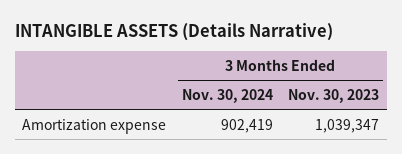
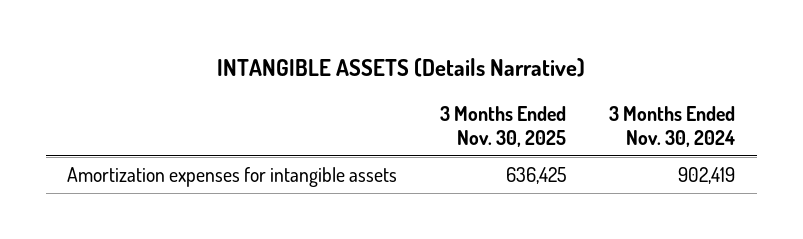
[288,88,380,103] Nov. 30, 2023 -> none
none -> [440,105,567,147] 3 Months Ended Nov. 30, 2025
[22,118,167,134] Amortization expense -> [67,166,398,187] Amortization expenses for intangible assets

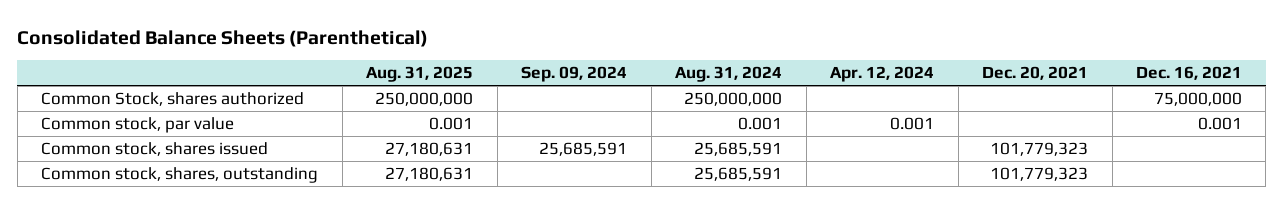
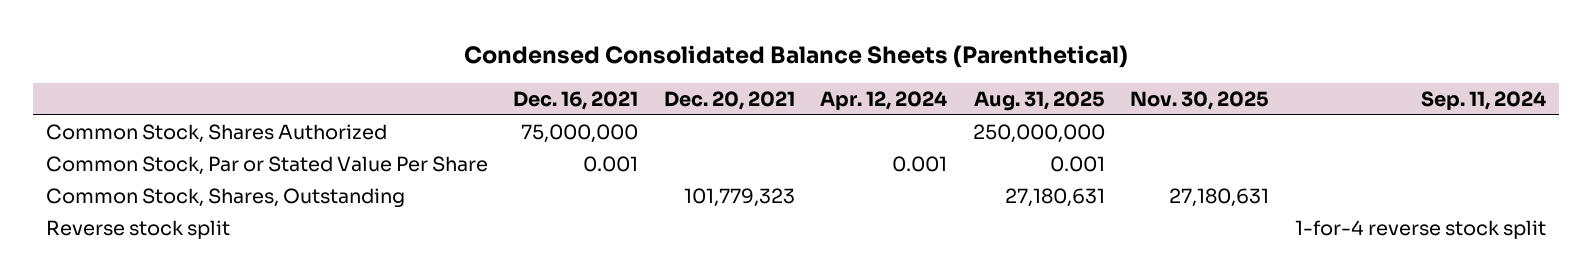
[17,29,429,47] Consolidated Balance Sheets (Parenthetical) -> [463,45,1128,69] Condensed Consolidated Balance Sheets (Parenthetical)
[521,66,628,83] Sep. 09, 2024 -> none
[675,66,783,83] Aug. 31, 2024 -> none
none -> [1130,91,1270,111] Nov. 30, 2025
none -> [1421,91,1547,111] Sep. 11, 2024
[41,142,269,157] Common stock, shares issued -> none
[41,92,305,107] Common Stock, shares authorized -> [45,124,387,144] Common Stock, Shares Authorized
[41,117,235,134] Common stock, par value -> [45,156,488,176] Common Stock, Par or Stated Value Per Share
[41,167,319,184] Common stock, shares, outstanding -> [45,188,405,209] Common Stock, Shares, Outstanding
none -> [45,220,230,240] Reverse stock split

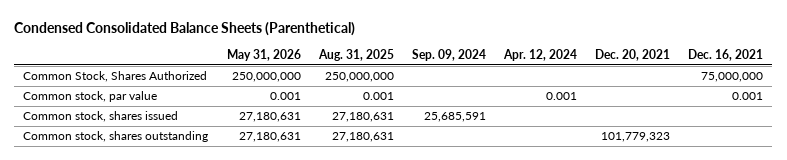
[1130,91,1270,111] Nov. 30, 2025 -> none
[1421,91,1547,111] Sep. 11, 2024 -> none
none -> [226,49,301,62] May 31, 2026
none -> [411,49,486,62] Sep. 09, 2024
[45,220,230,240] Reverse stock split -> none
[45,156,488,176] Common Stock, Par or Stated Value Per Share -> [23,91,158,103] Common stock, par value
none -> [23,111,179,123] Common stock, shares issued
[45,188,405,209] Common Stock, Shares, Outstanding -> [23,131,209,143] Common stock, shares outstanding

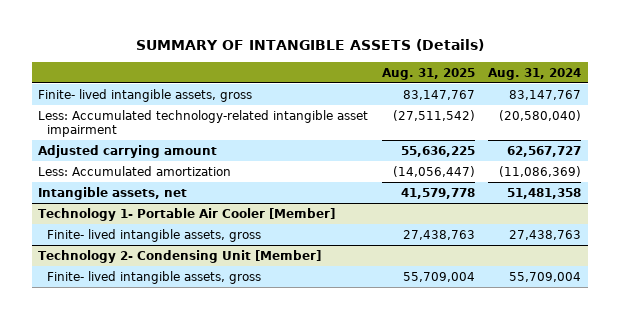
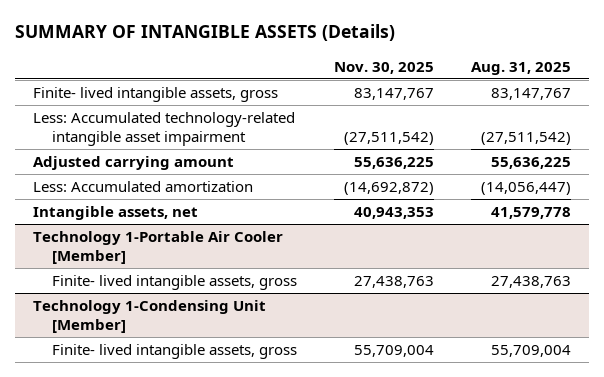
[487,67,581,80] Aug. 31, 2024 -> none
none -> [334,61,435,74] Nov. 30, 2025
[38,207,336,221] Technology 1- Portable Air Cooler [Member] -> [33,230,284,264] Technology 1-Portable Air Cooler [Member]
[38,249,322,263] Technology 2- Condensing Unit [Member] -> [33,299,267,333] Technology 1-Condensing Unit [Member]

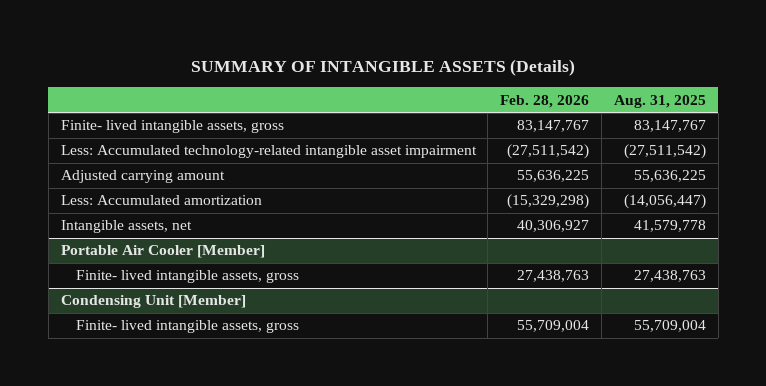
[334,61,435,74] Nov. 30, 2025 -> none
none -> [500,94,590,108] Feb. 28, 2026
[33,230,284,264] Technology 1-Portable Air Cooler [Member] -> [60,245,265,259] Portable Air Cooler [Member]
[33,299,267,333] Technology 1-Condensing Unit [Member] -> [60,295,246,309] Condensing Unit [Member]

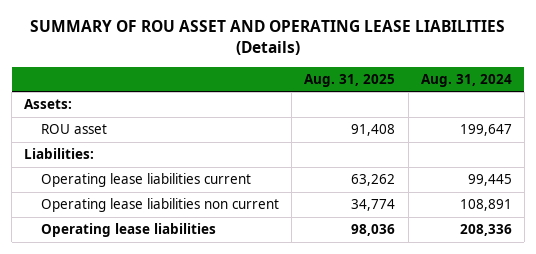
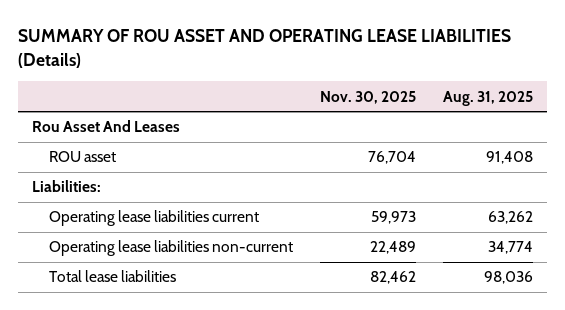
[420,73,512,87] Aug. 31, 2024 -> none
none -> [320,90,417,104] Nov. 30, 2025
[24,99,73,110] Assets: -> none
none -> [31,120,180,133] Rou Asset And Leases
[41,198,280,213] Operating lease liabilities non current -> [49,240,294,257] Operating lease liabilities non-current
[41,223,217,238] Operating lease liabilities -> [49,270,177,283] Total lease liabilities

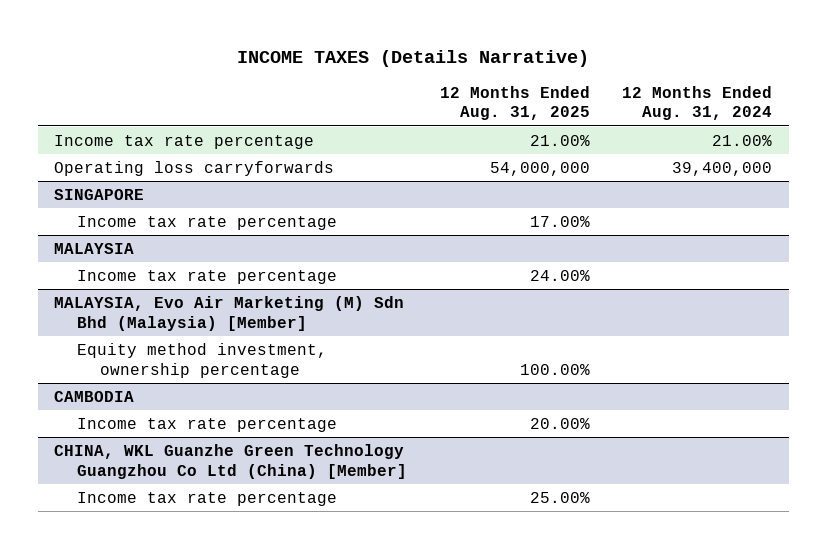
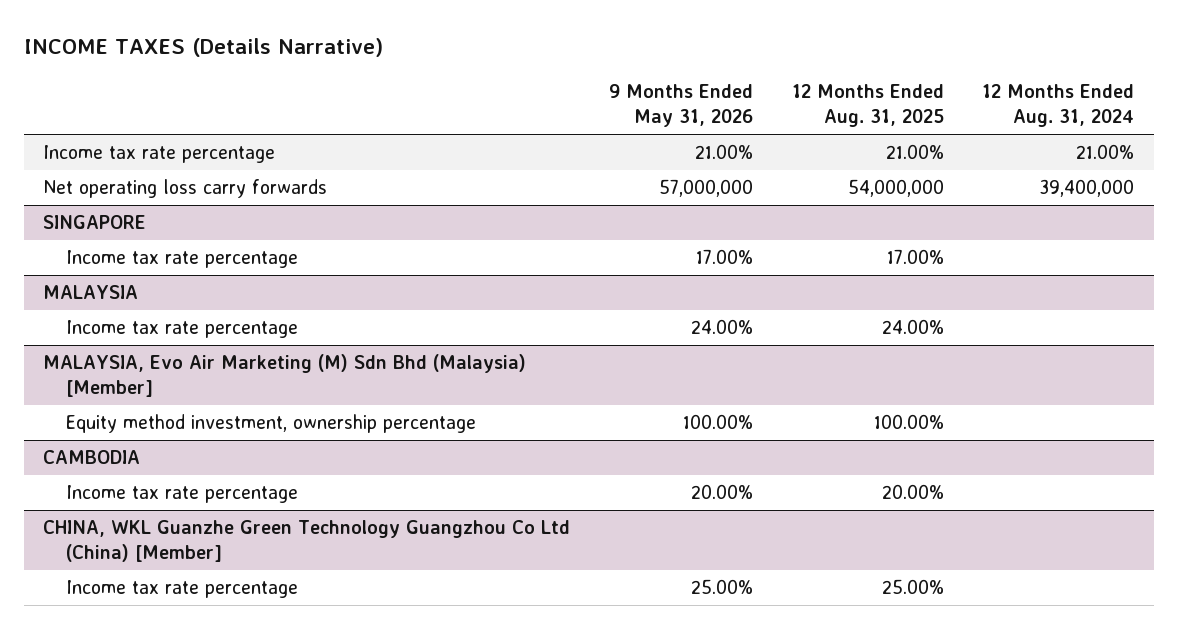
none -> [609,84,754,128] 9 Months Ended May 31, 2026
[53,161,334,177] Operating loss carryforwards -> [43,179,328,199] Net operating loss carry forwards

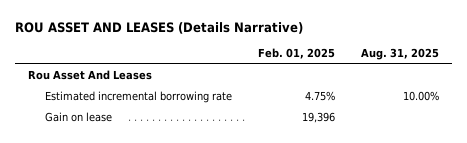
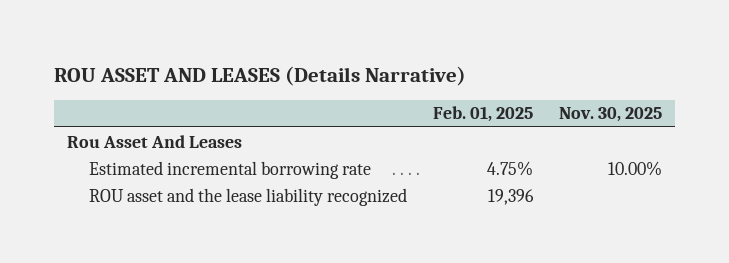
[361,48,440,61] Aug. 31, 2025 -> none
none -> [558,107,662,123] Nov. 30, 2025
[45,112,113,123] Gain on lease -> [88,187,407,206] ROU asset and the lease liability recognized

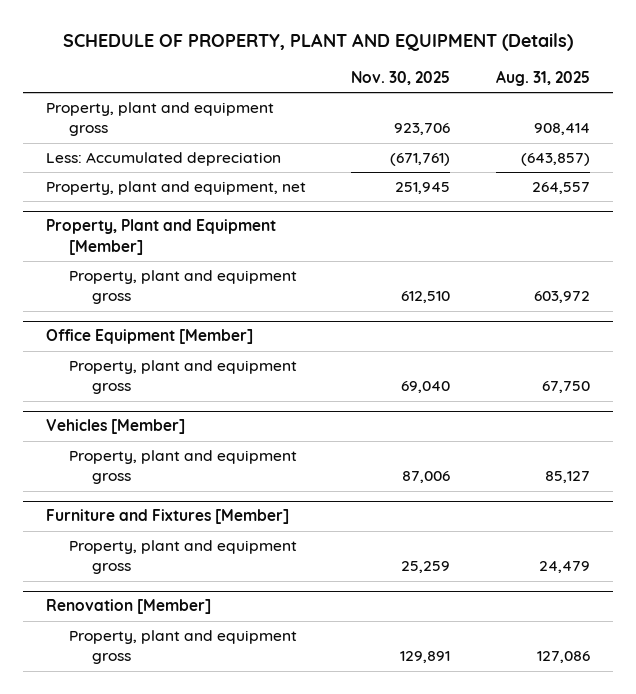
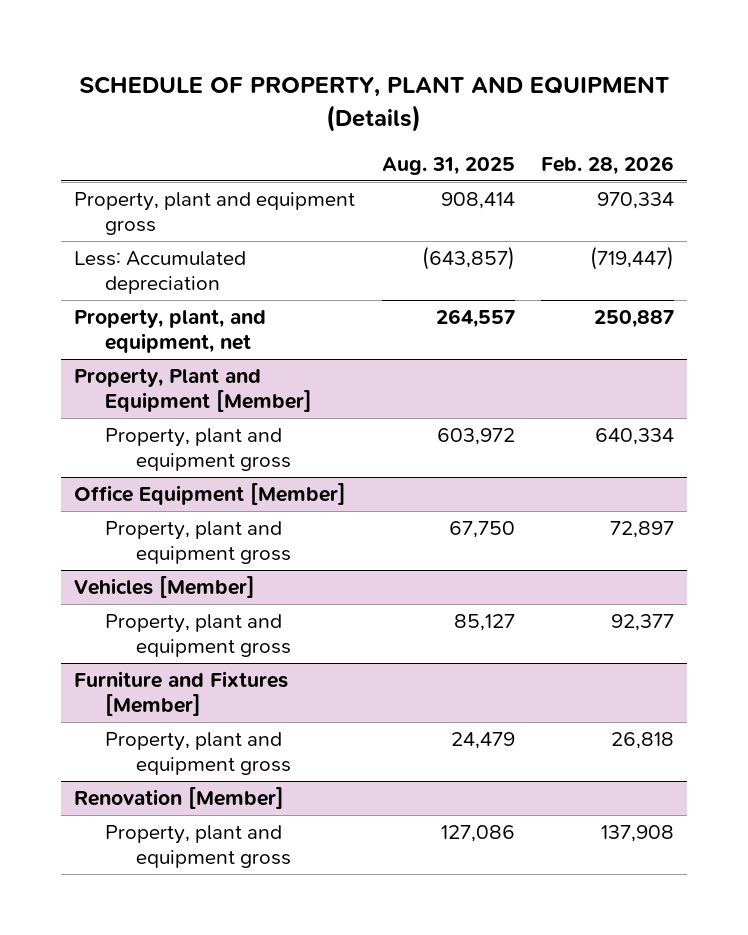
[351,71,451,86] Nov. 30, 2025 -> none
none -> [541,155,675,175] Feb. 28, 2026
[45,181,306,196] Property, plant and equipment, net -> [74,309,267,354] Property, plant, and equipment, net

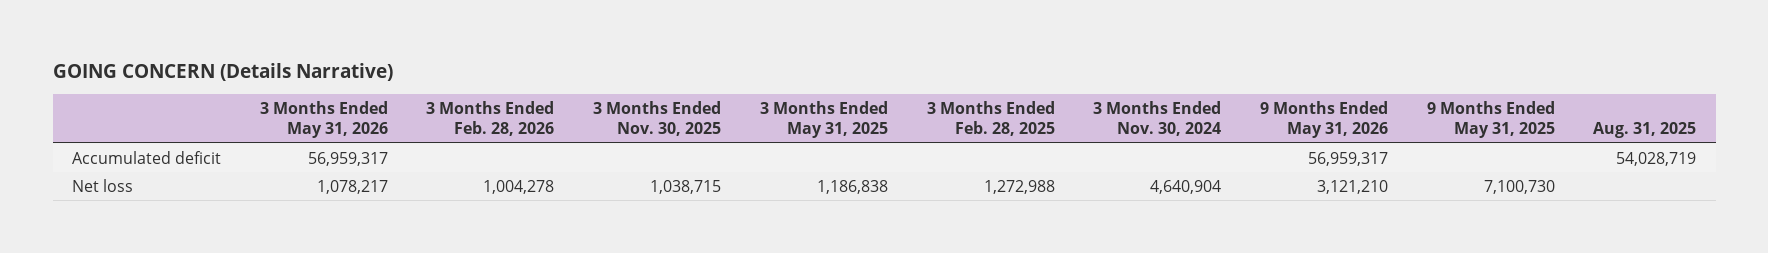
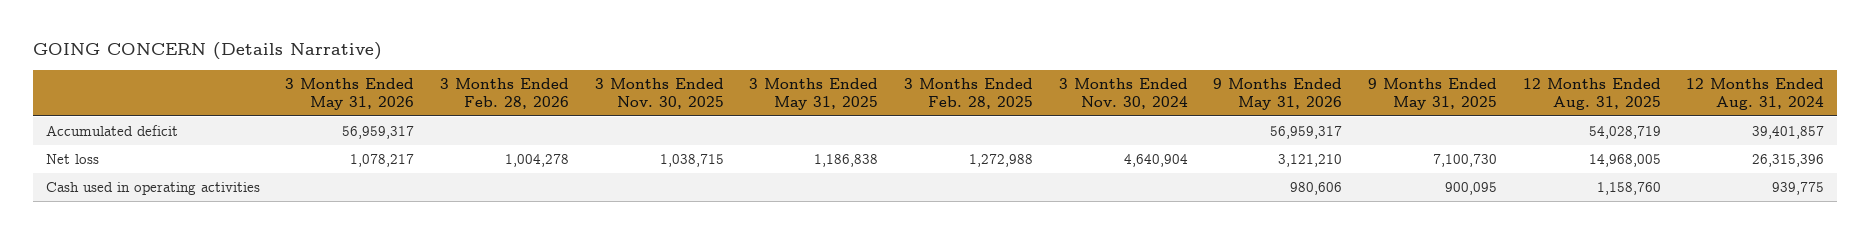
[1593,122,1697,139] Aug. 31, 2025 -> none
none -> [1522,77,1661,111] 12 Months Ended Aug. 31, 2025
none -> [1686,77,1825,111] 12 Months Ended Aug. 31, 2024
none -> [45,181,260,195] Cash used in operating activities

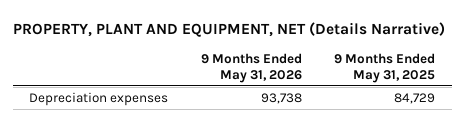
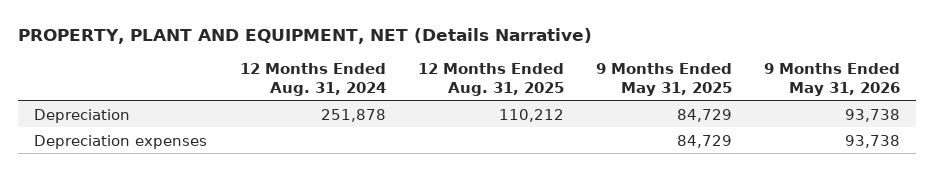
none -> [239,63,386,96] 12 Months Ended Aug. 31, 2024
none -> [417,63,564,96] 12 Months Ended Aug. 31, 2025
none -> [34,108,131,123] Depreciation

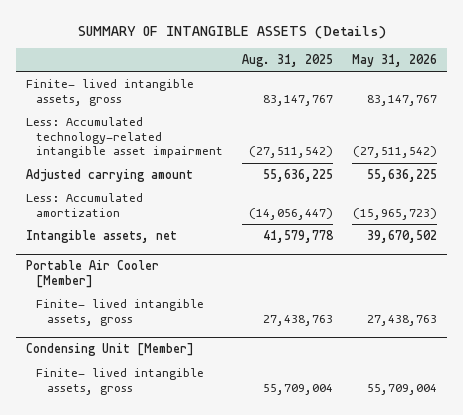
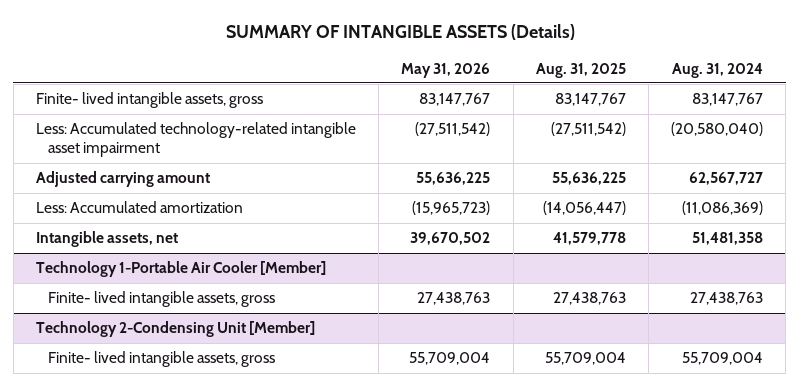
none -> [671,62,763,78] Aug. 31, 2024
[25,260,159,288] Portable Air Cooler [Member] -> [36,261,327,278] Technology 1-Portable Air Cooler [Member]
[25,343,194,357] Condensing Unit [Member] -> [36,321,316,338] Technology 2-Condensing Unit [Member]

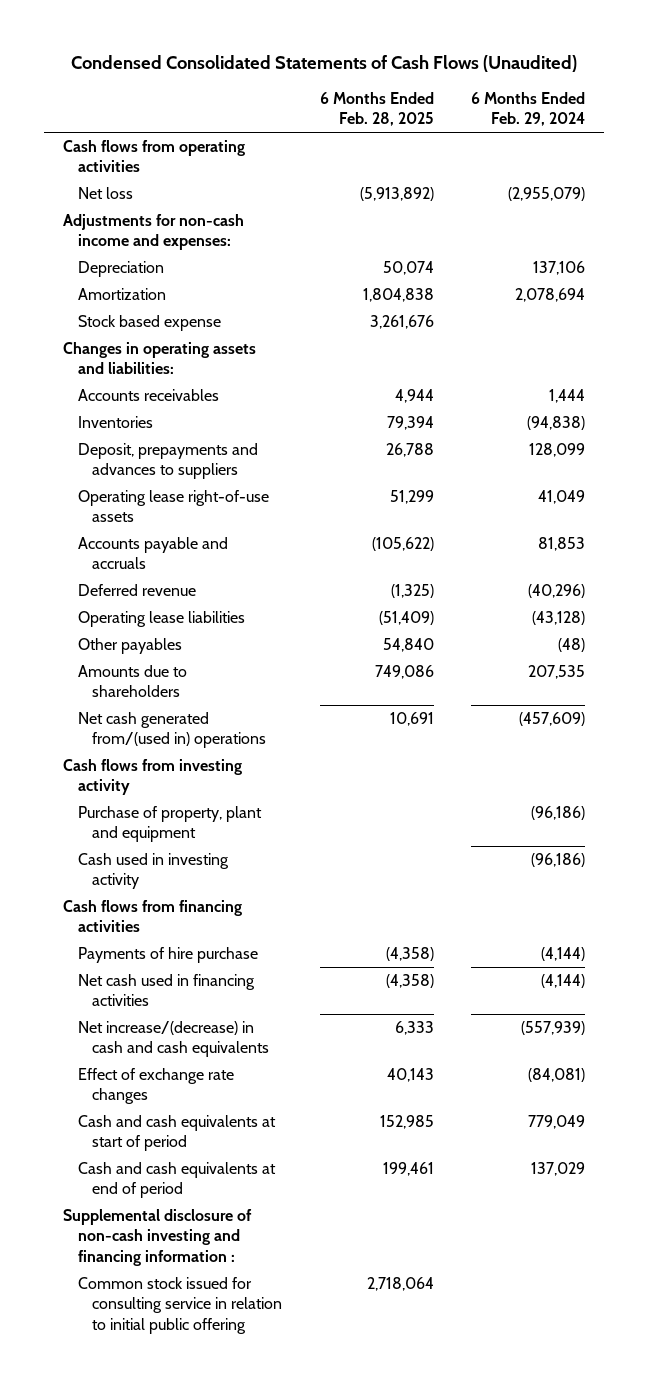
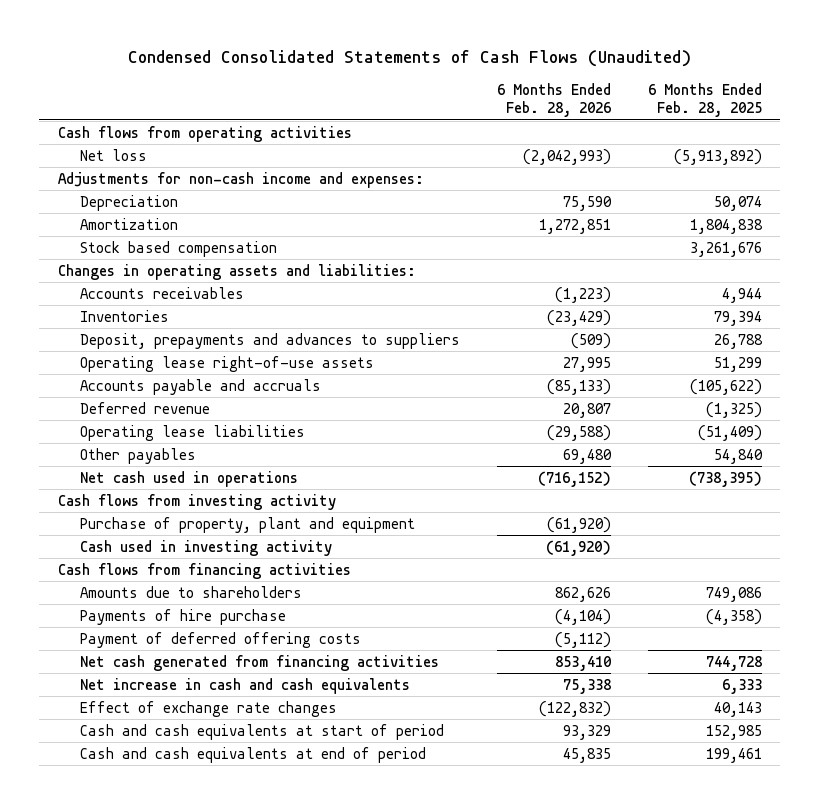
[471,91,586,127] 6 Months Ended Feb. 29, 2024 -> none
none -> [496,82,611,118] 6 Months Ended Feb. 28, 2026
[77,314,221,331] Stock based expense -> [79,240,277,257] Stock based compensation
[77,711,267,749] Net cash generated from/(used in) operations -> [79,470,298,487] Net cash used in operations
[389,711,434,726] 10,691 -> [688,470,762,487] (738,395)
[77,664,187,698] Amounts due to shareholders -> [79,585,302,598] Amounts due to shareholders
none -> [79,631,361,648] Payment of deferred offering costs
[77,973,255,1007] Net cash used in financing activities -> [79,654,439,671] Net cash generated from financing activities
[385,973,434,988] (4,358) -> [705,655,762,671] 744,728
[77,1020,270,1058] Net increase/(decrease) in cash and cash equivalents -> [79,677,410,694] Net increase in cash and cash equivalents
[62,1208,252,1267] Supplemental disclosure of non-cash investing and financing information : -> none
[77,1276,283,1335] Common stock issued for consulting service in relation to initial public offering -> none

